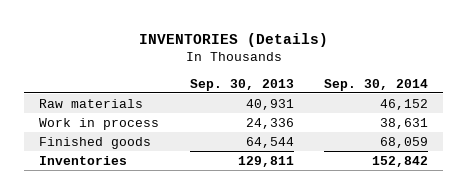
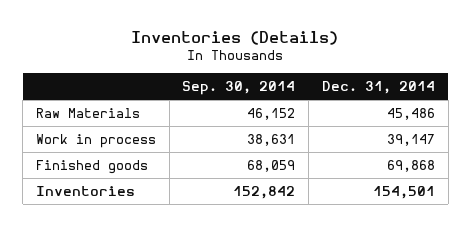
[138,33,328,48] INVENTORIES (Details) -> [131,30,339,45] Inventories (Details)
[189,78,294,91] Sep. 30, 2013 -> none
none -> [321,81,435,95] Dec. 31, 2014
[39,98,144,108] Raw materials -> [35,107,140,118] Raw Materials

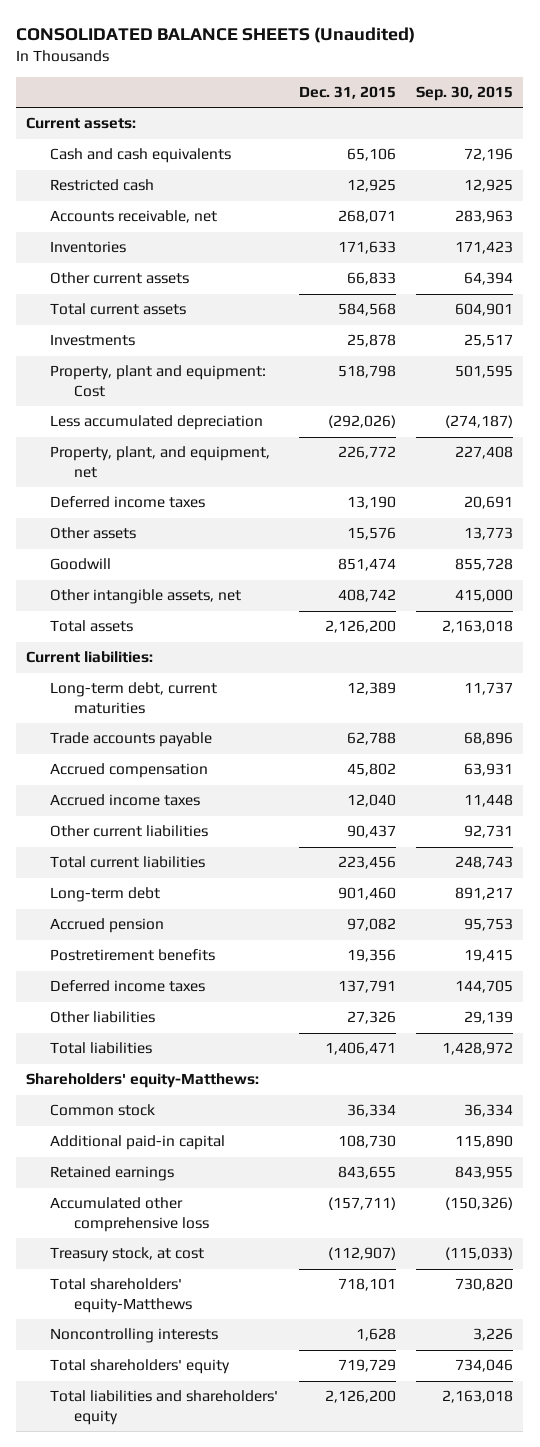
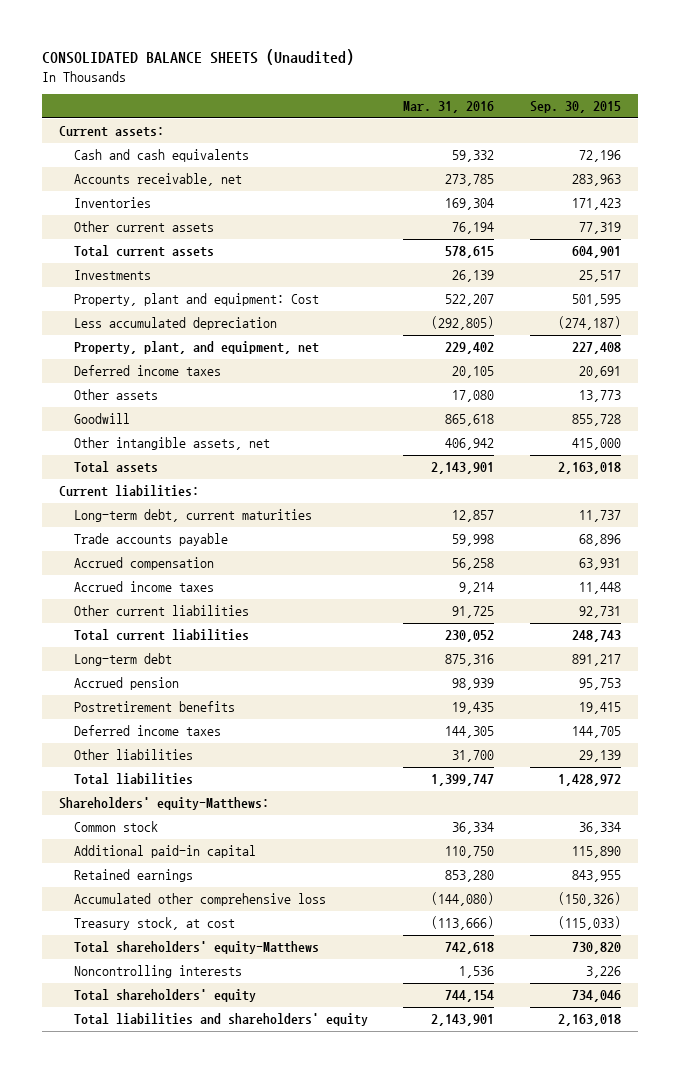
[298,85,396,99] Dec. 31, 2015 -> none
none -> [403,101,495,114] Mar. 31, 2016
[50,179,155,192] Restricted cash -> none
[464,272,514,286] 64,394 -> [578,222,621,235] 77,319

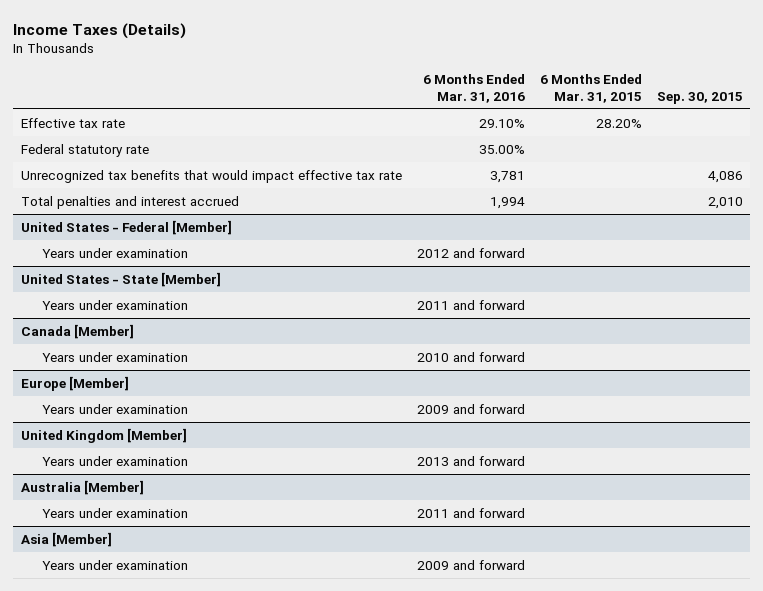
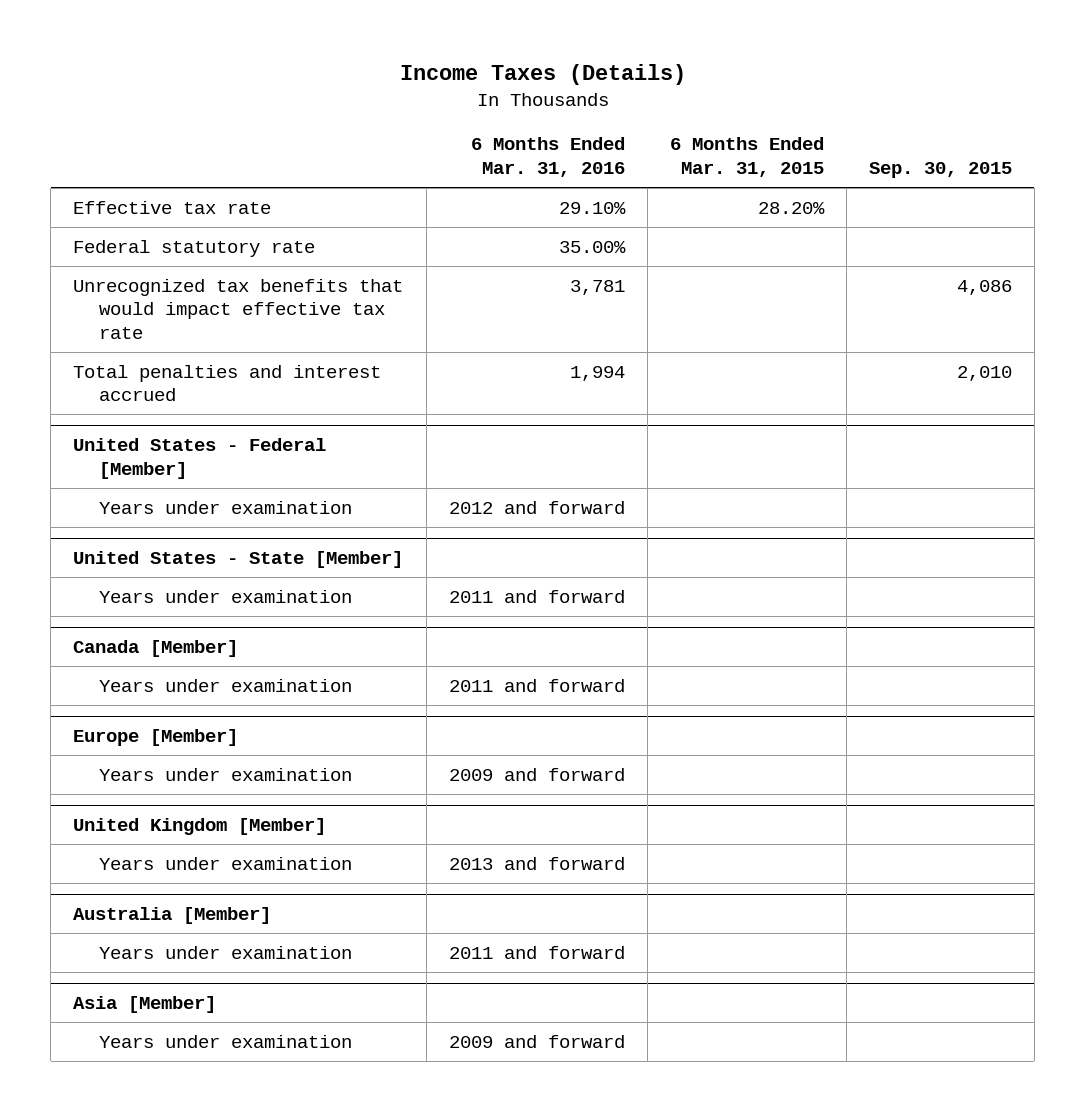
[416,351,525,362] 2010 and forward -> [448,678,625,692] 2011 and forward

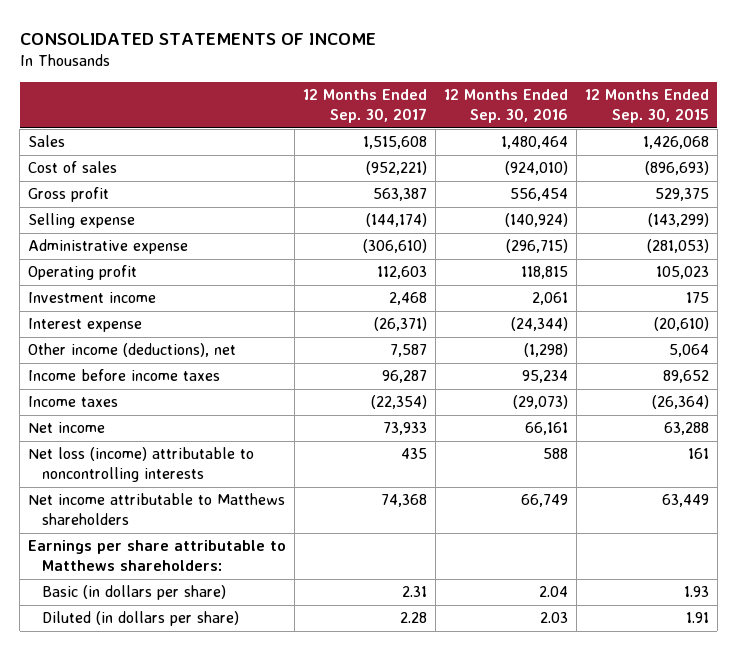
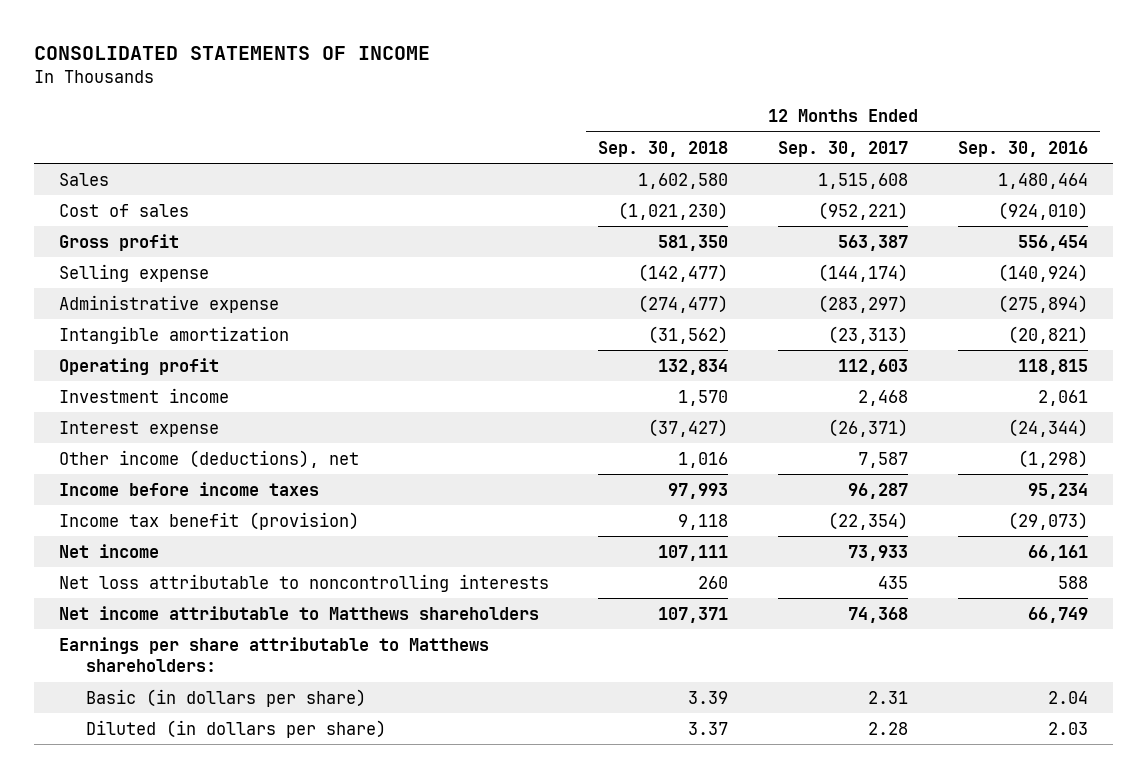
[584,89,709,124] 12 Months Ended Sep. 30, 2015 -> none
none -> [598,140,729,157] Sep. 30, 2018
[363,239,428,254] (306,610) -> [818,294,909,313] (283,297)
[506,239,569,254] (296,715) -> [997,294,1088,313] (275,894)
none -> [58,325,289,344] Intangible amortization
[28,396,119,408] Income taxes -> [58,511,359,530] Income tax benefit (provision)
[28,447,255,483] Net loss (income) attributable to noncontrolling interests -> [58,573,549,592] Net loss attributable to noncontrolling interests

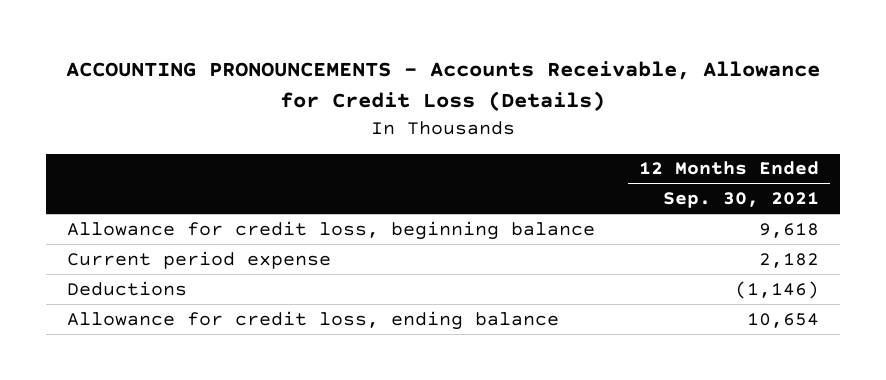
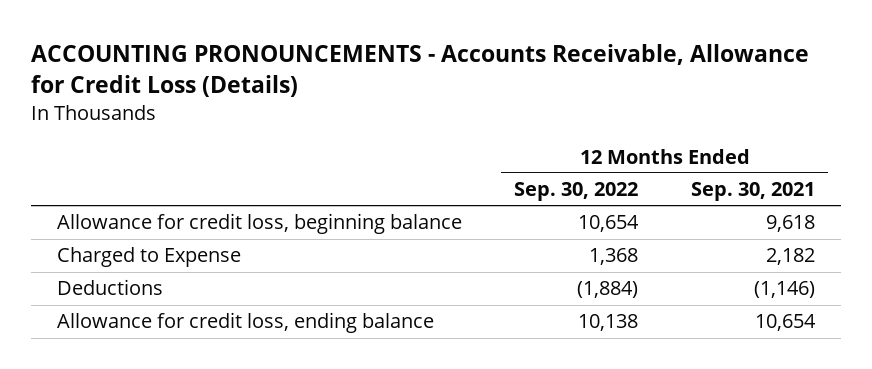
none -> [514,182,639,202] Sep. 30, 2022
[67,250,332,269] Current period expense -> [57,247,242,268] Charged to Expense

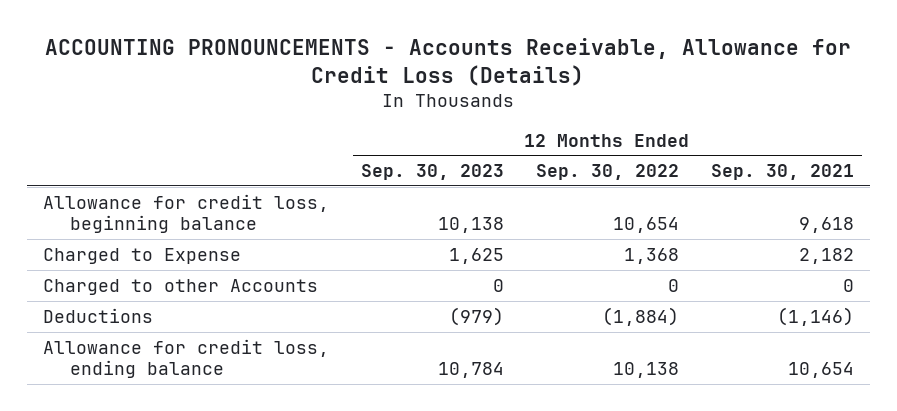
none -> [360,164,504,181] Sep. 30, 2023
none -> [43,278,319,295] Charged to other Accounts

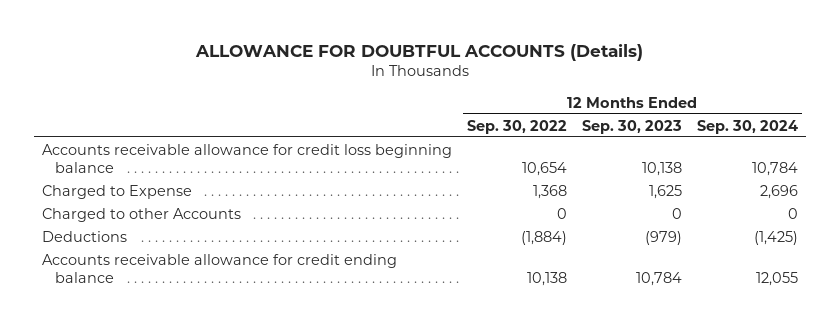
[45,37,852,86] ACCOUNTING PRONOUNCEMENTS - Accounts Receivable, Allowance for Credit Loss (Details) -> [194,43,643,61] ALLOWANCE FOR DOUBTFUL ACCOUNTS (Details)
[710,164,854,181] Sep. 30, 2021 -> none
none -> [697,119,799,134] Sep. 30, 2024
[43,193,330,233] Allowance for credit loss, beginning balance -> [41,143,452,173] Accounts receivable allowance for credit loss beginning balance
[43,338,330,378] Allowance for credit loss, ending balance -> [41,253,397,283] Accounts receivable allowance for credit ending balance

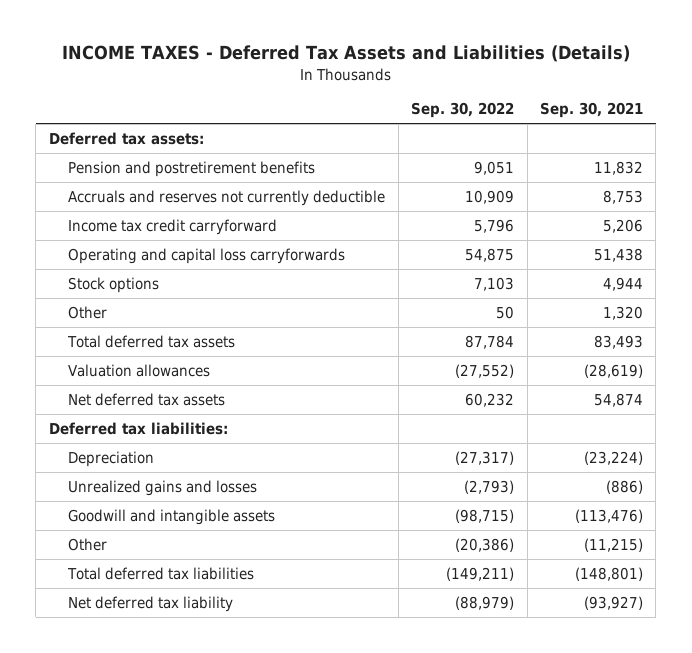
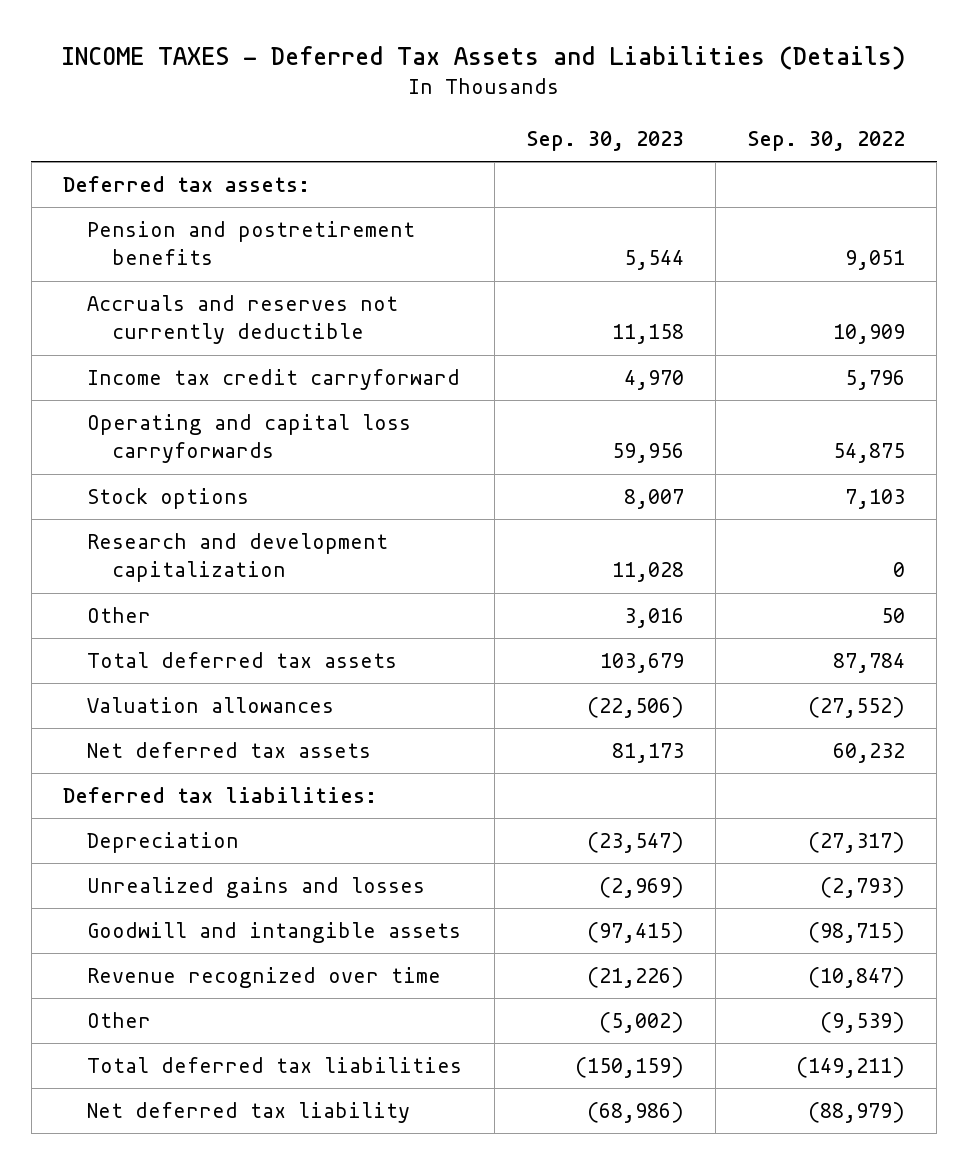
[540,102,644,119] Sep. 30, 2021 -> none
none -> [525,131,684,152] Sep. 30, 2023
none -> [87,533,389,583] Research and development capitalization
none -> [87,967,442,989] Revenue recognized over time
[455,537,515,552] (20,386) -> [820,1012,906,1034] (9,539)

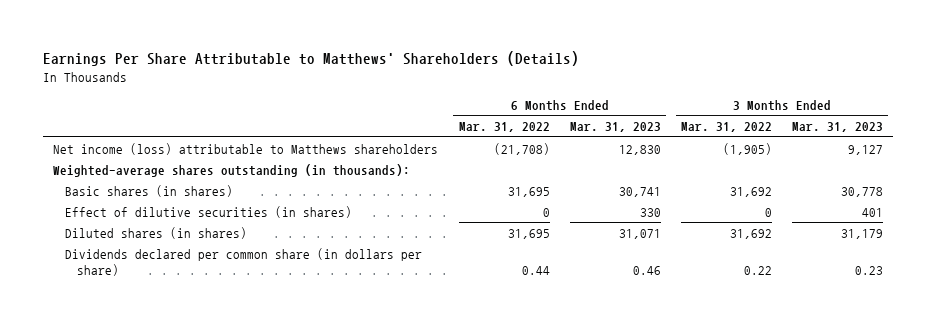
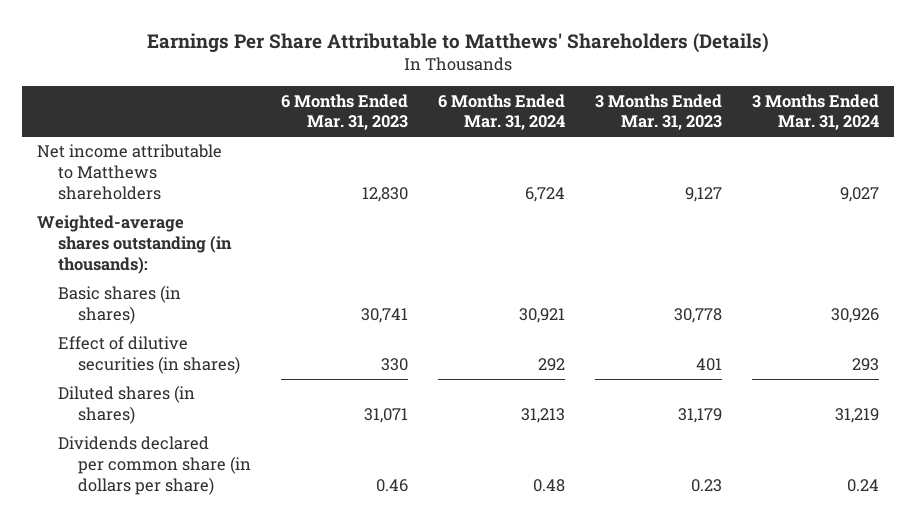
[458,122,550,133] Mar. 31, 2022 -> none
[681,122,773,133] Mar. 31, 2022 -> none
none -> [437,93,565,131] 6 Months Ended Mar. 31, 2024
none -> [751,93,879,131] 3 Months Ended Mar. 31, 2024
[53,142,439,155] Net income (loss) attributable to Matthews shareholders -> [37,144,223,201] Net income attributable to Matthews shareholders

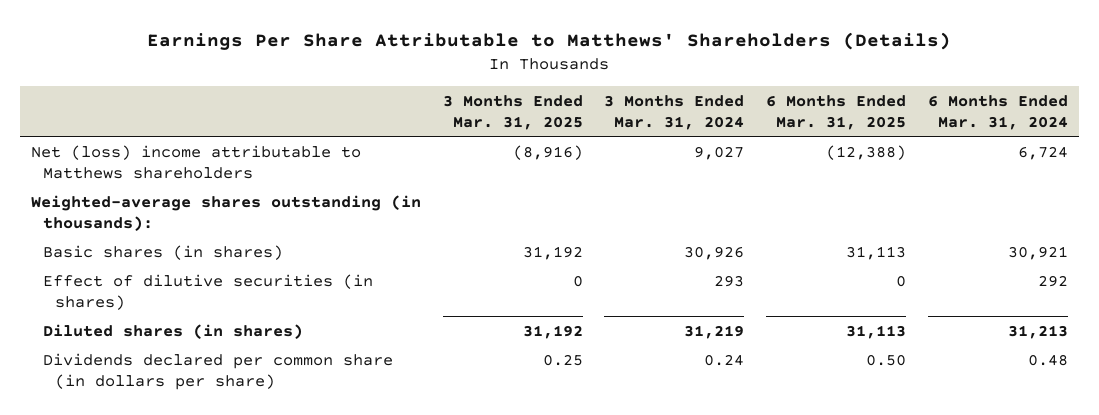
[280,93,408,131] 6 Months Ended Mar. 31, 2023 -> none
[594,93,722,131] 3 Months Ended Mar. 31, 2023 -> none
none -> [442,94,583,130] 3 Months Ended Mar. 31, 2025
none -> [766,94,907,130] 6 Months Ended Mar. 31, 2025
[37,144,223,201] Net income attributable to Matthews shareholders -> [30,144,361,179] Net (loss) income attributable to Matthews shareholders

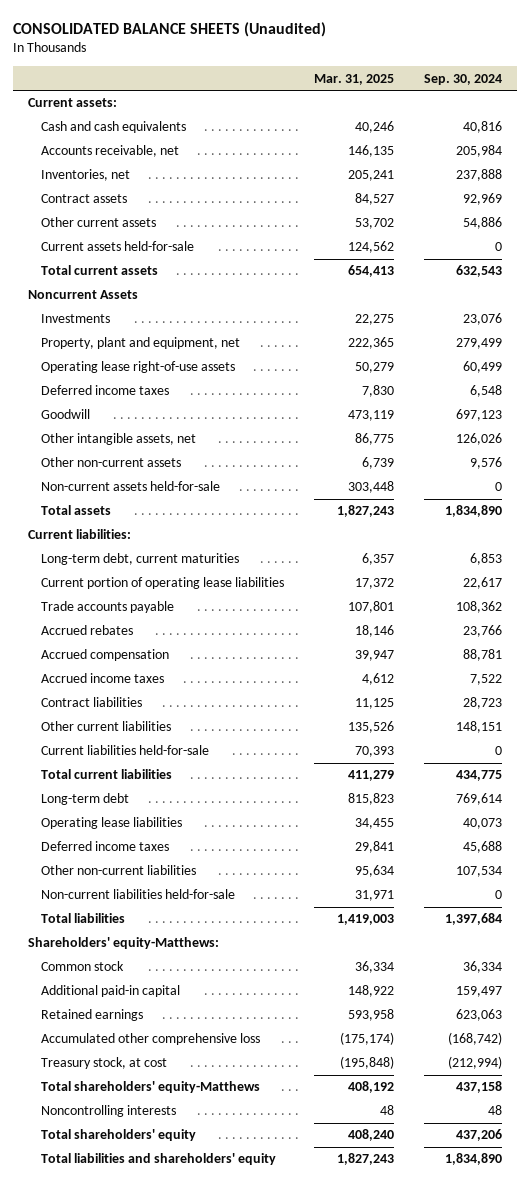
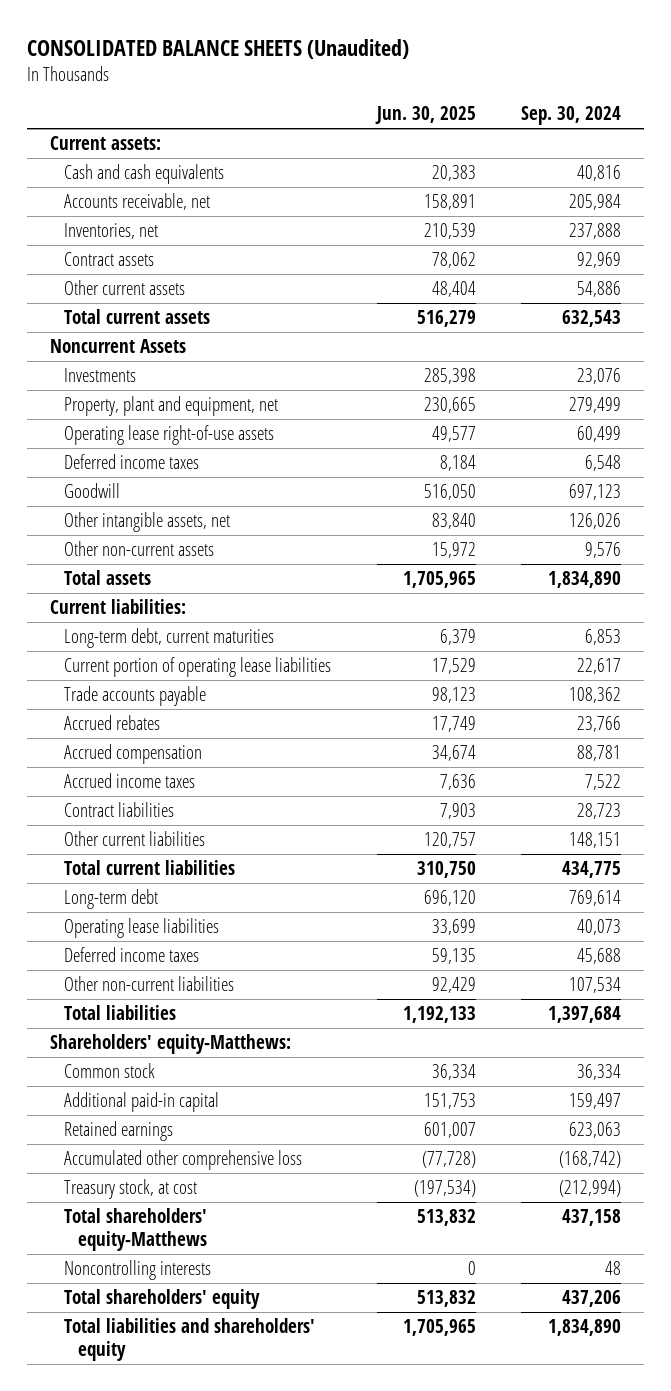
[313,73,394,85] Mar. 31, 2025 -> none
none -> [374,106,476,125] Jun. 30, 2025
[40,241,194,252] Current assets held-for-sale -> none
[40,481,220,492] Non-current assets held-for-sale -> none
[40,745,209,756] Current liabilities held-for-sale -> none
[40,889,235,900] Non-current liabilities held-for-sale -> none

